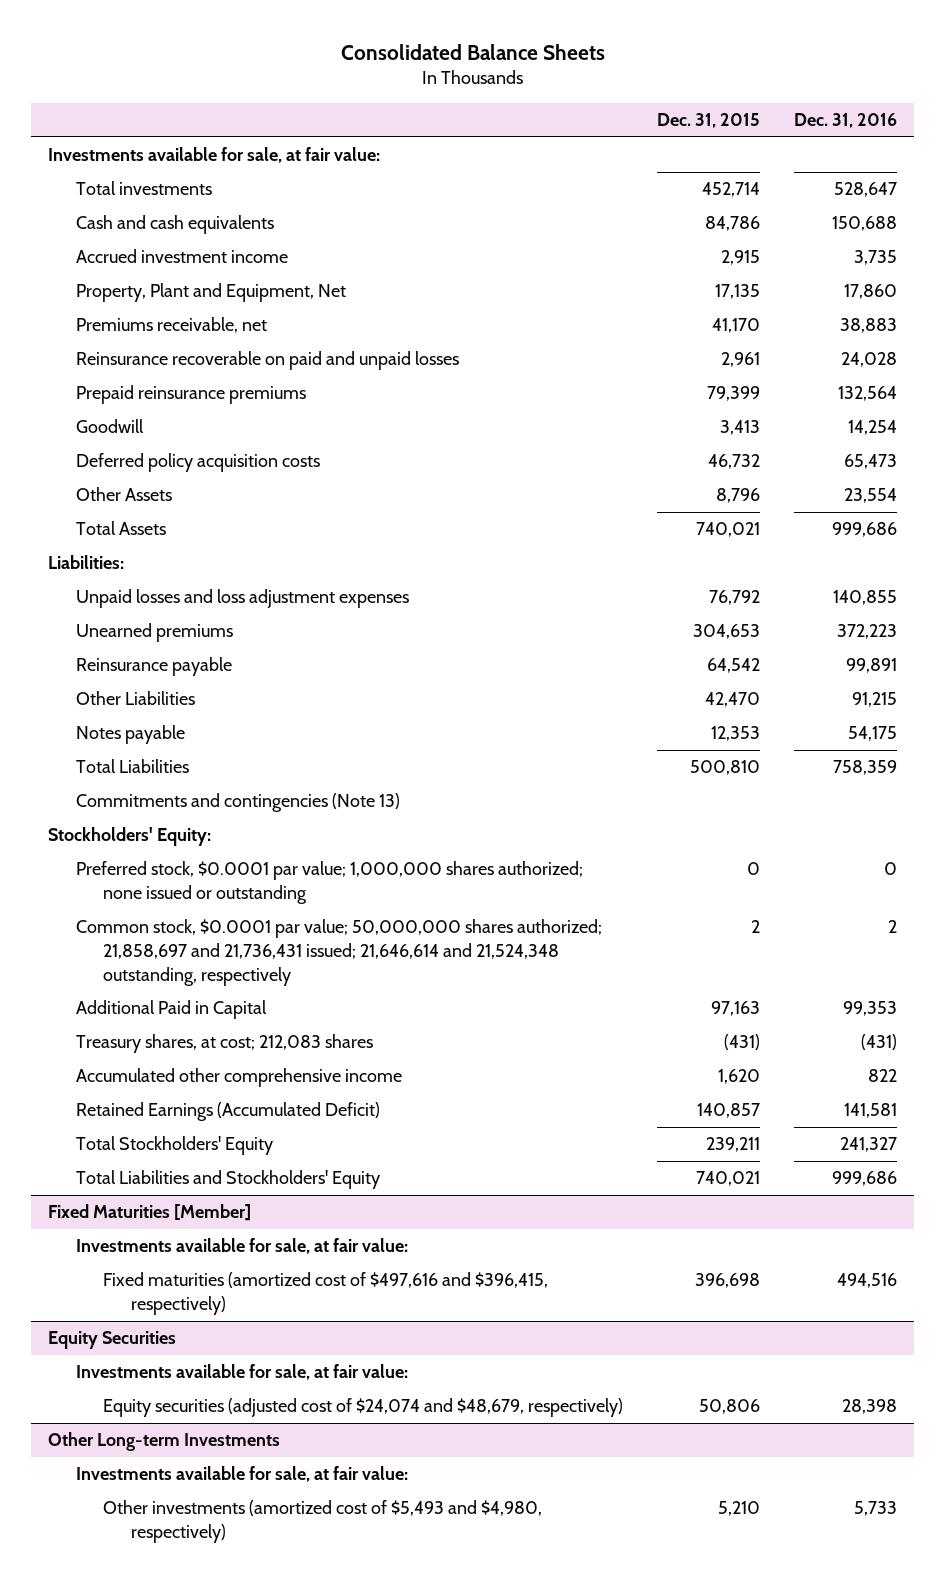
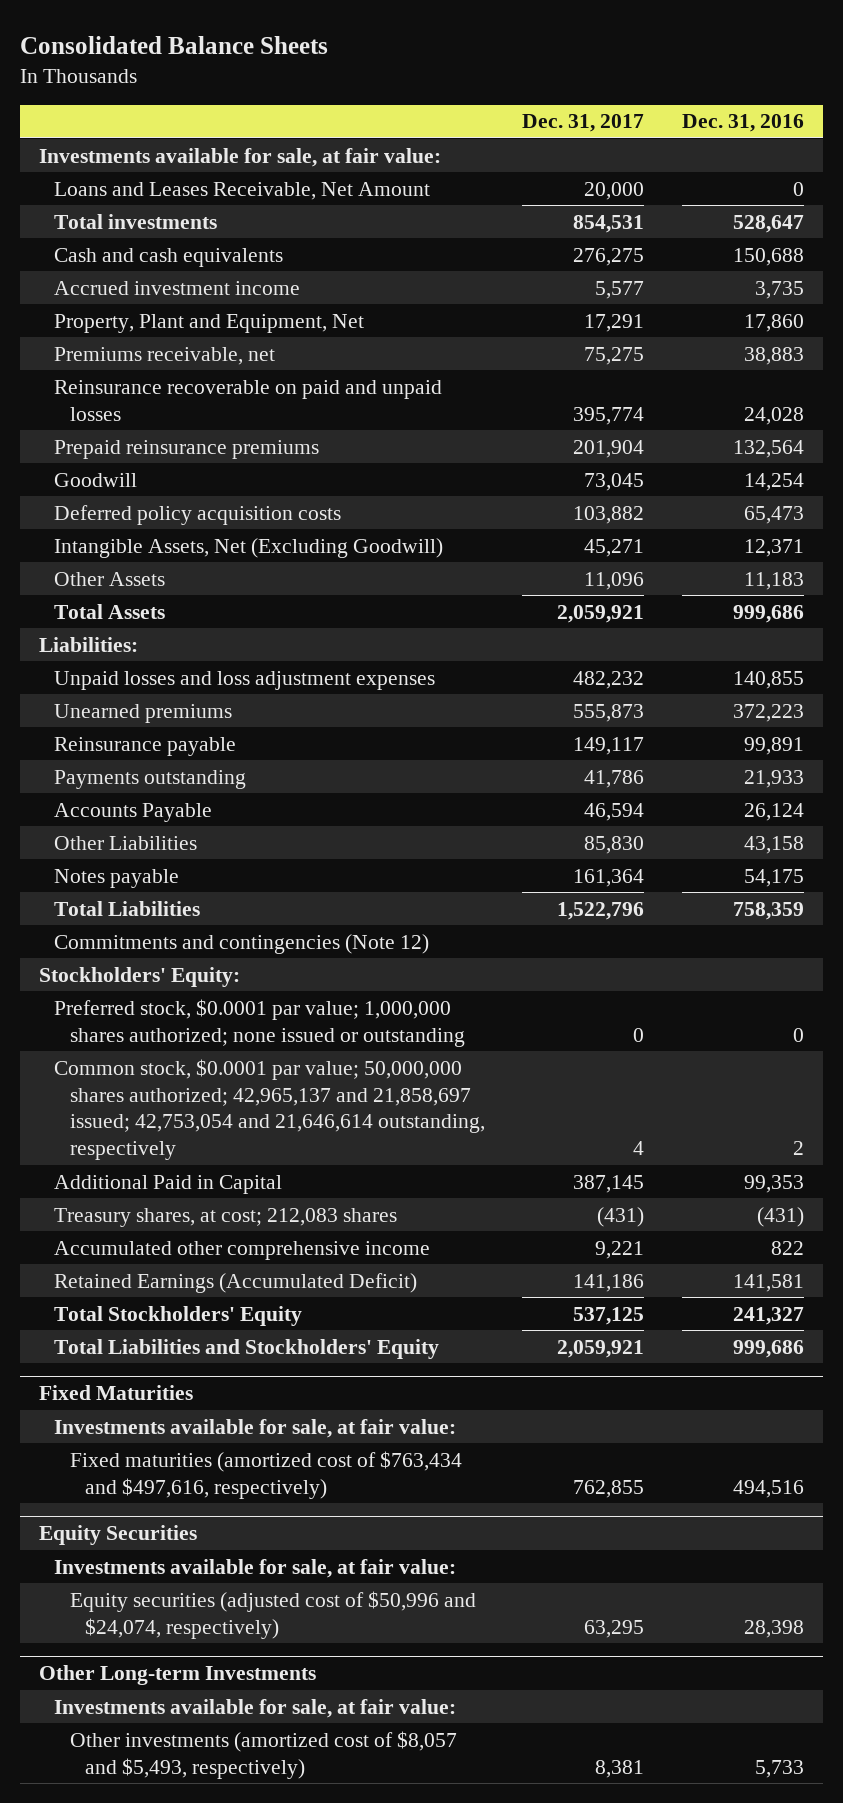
[657,113,761,129] Dec. 31, 2015 -> none
none -> [522,114,645,133] Dec. 31, 2017
none -> [54,181,431,200] Loans and Leases Receivable, Net Amount
none -> [54,537,444,558] Intangible Assets, Net (Excluding Goodwill)
[844,488,898,504] 23,554 -> [744,571,805,590] 11,183
none -> [54,769,247,789] Payments outstanding
none -> [54,802,213,822] Accounts Payable
[852,692,898,708] 91,215 -> [744,835,805,854] 43,158
[75,793,400,813] Commitments and contingencies (Note 13) -> [54,933,430,954] Commitments and contingencies (Note 12)
[75,919,602,986] Common stock, $0.0001 par value; 50,000,000 shares authorized; 21,858,697 and 21,736,431 issued; 21,646,614 and 21,524,348 outstanding, respectively -> [54,1058,485,1161] Common stock, $0.0001 par value; 50,000,000 shares authorized; 42,965,137 and 21,858,697 issued; 42,753,054 and 21,646,614 outstanding, respectively
[48,1204,252,1222] Fixed Maturities [Member] -> [39,1385,194,1401] Fixed Maturities
[103,1272,549,1316] Fixed maturities (amortized cost of $497,616 and $396,415, respectively) -> [69,1450,462,1499] Fixed maturities (amortized cost of $763,434 and $497,616, respectively)
[103,1398,624,1418] Equity securities (adjusted cost of $24,074 and $48,679, respectively) -> [69,1590,476,1639] Equity securities (adjusted cost of $50,996 and $24,074, respectively)
[103,1500,543,1544] Other investments (amortized cost of $5,493 and $4,980, respectively) -> [69,1730,457,1779] Other investments (amortized cost of $8,057 and $5,493, respectively)

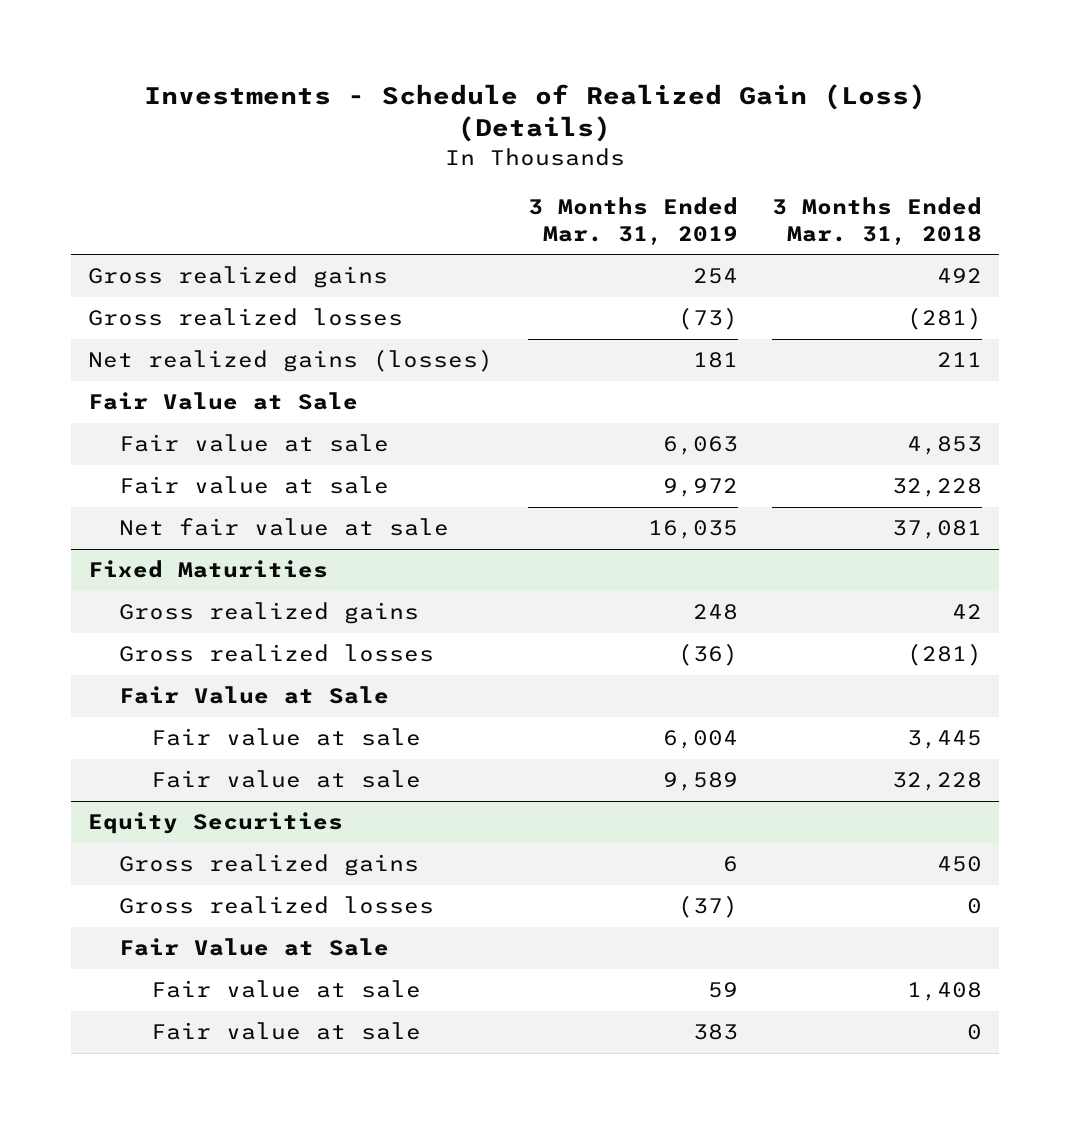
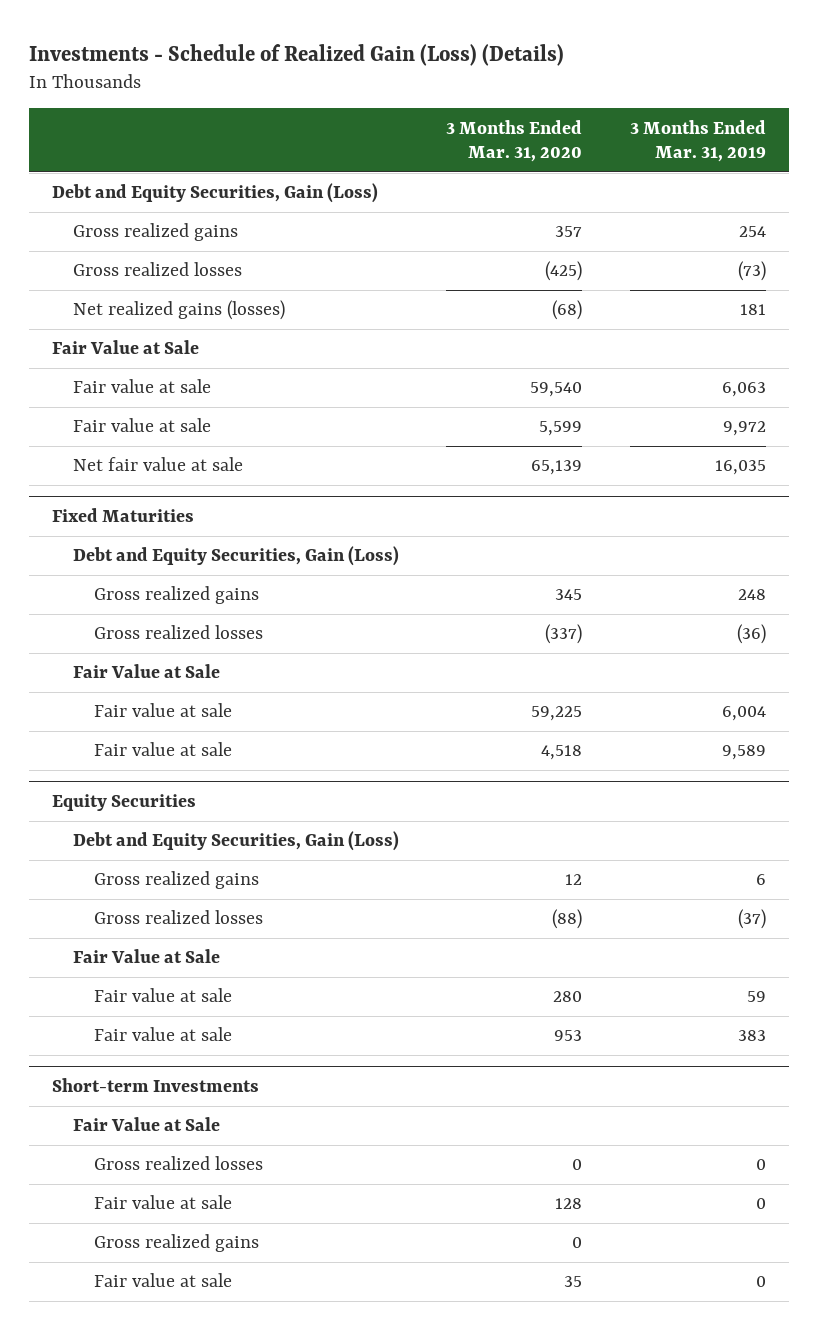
[772,196,983,245] 3 Months Ended Mar. 31, 2018 -> none
none -> [446,119,583,162] 3 Months Ended Mar. 31, 2020
none -> [52,183,379,204] Debt and Equity Securities, Gain (Loss)
none -> [73,546,400,567] Debt and Equity Securities, Gain (Loss)
none -> [73,831,400,852] Debt and Equity Securities, Gain (Loss)
none -> [52,1078,260,1093] Short-term Investments
none -> [73,1117,221,1132] Fair Value at Sale
none -> [93,1156,263,1171] Gross realized losses
none -> [93,1195,232,1210] Fair value at sale
none -> [93,1234,259,1253] Gross realized gains
none -> [93,1273,232,1288] Fair value at sale

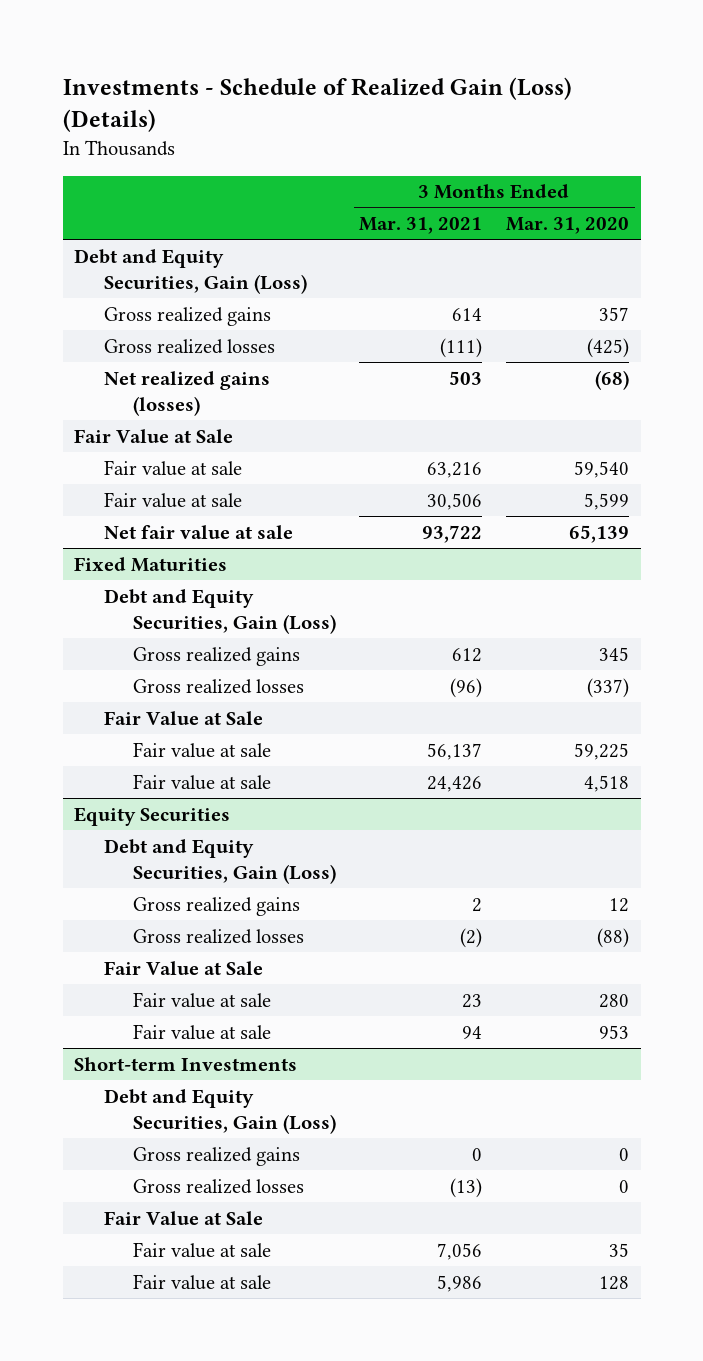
[629,119,766,162] 3 Months Ended Mar. 31, 2019 -> none
none -> [359,217,483,235] Mar. 31, 2021
none -> [103,1088,337,1134] Debt and Equity Securities, Gain (Loss)
[93,1156,263,1171] Gross realized losses -> [133,1178,305,1194] Gross realized losses
[73,1117,221,1132] Fair Value at Sale -> [103,1210,263,1225] Fair Value at Sale
[93,1195,232,1210] Fair value at sale -> [133,1273,272,1290] Fair value at sale

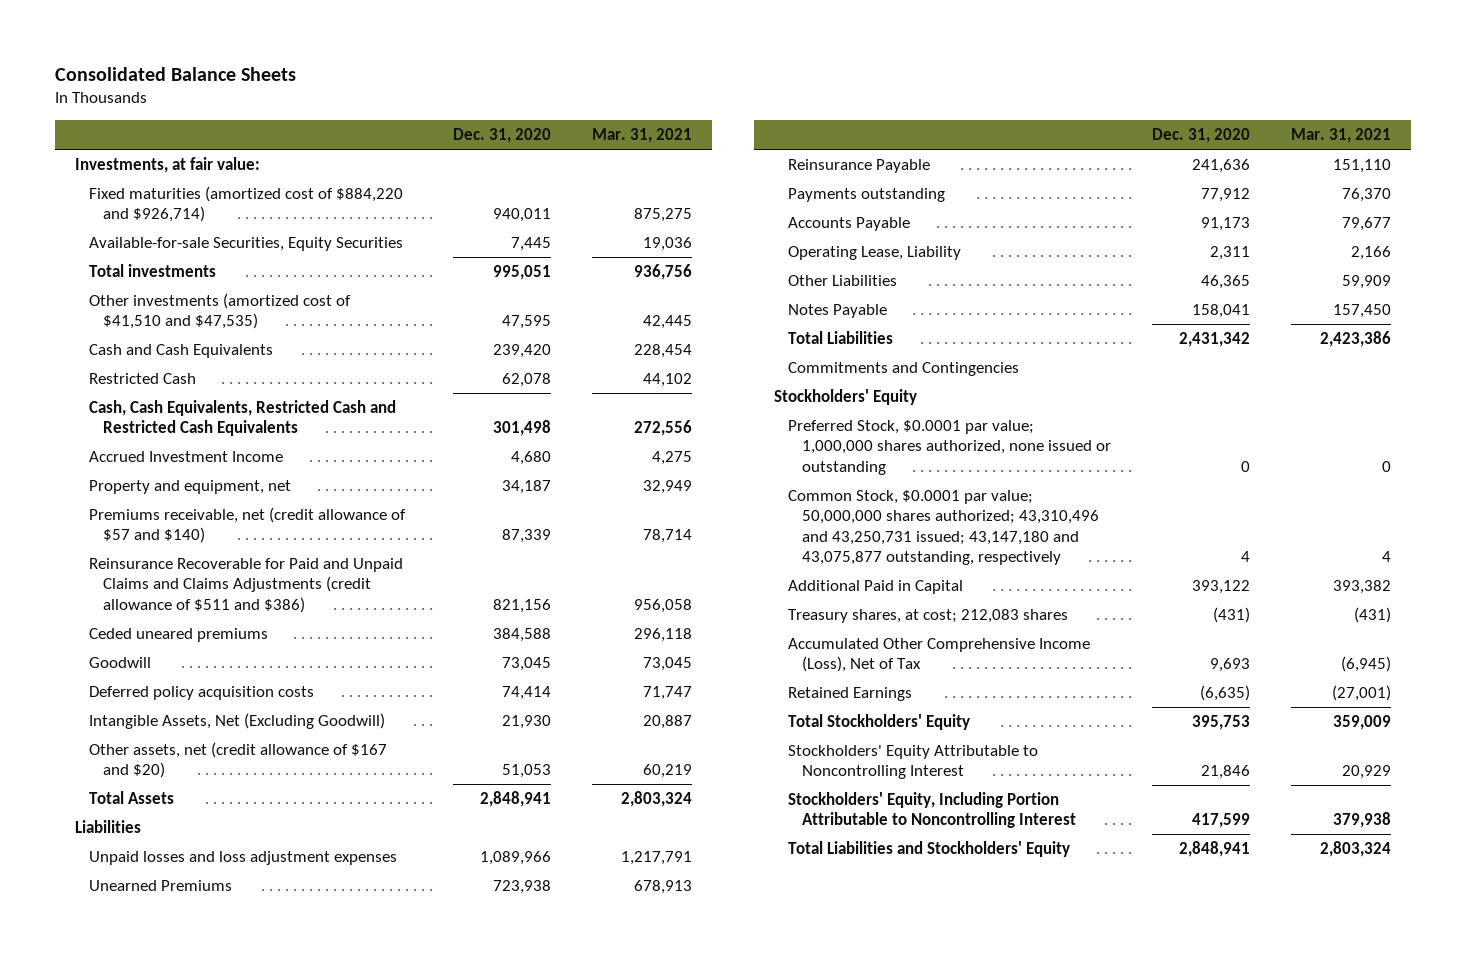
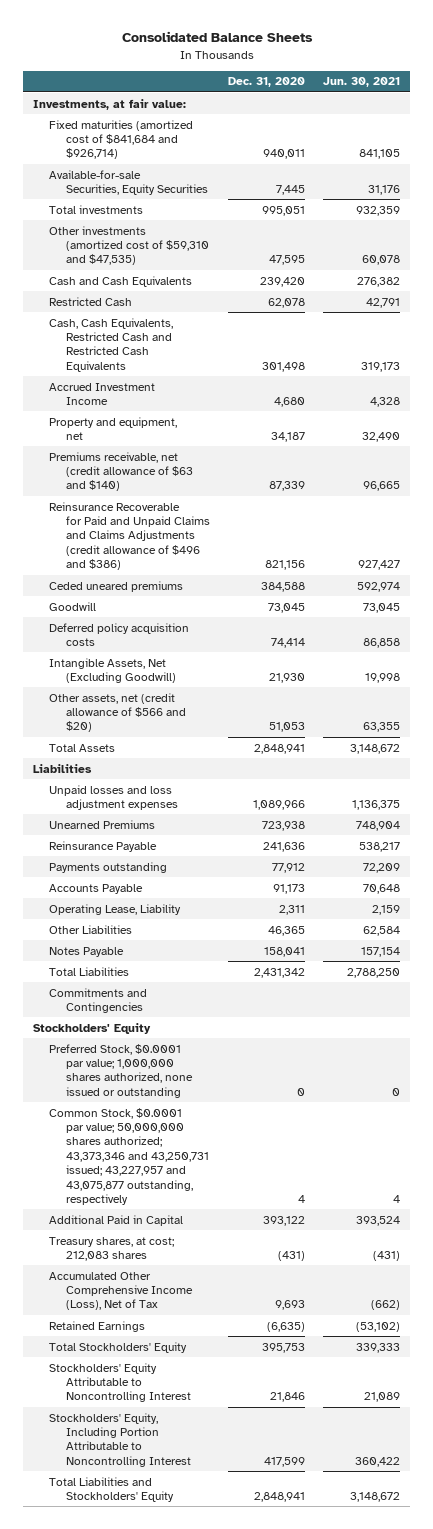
[591,128,692,144] Mar. 31, 2021 -> none
none -> [323,77,401,88] Jun. 30, 2021
[89,185,404,223] Fixed maturities (amortized cost of $884,220 and $926,714) -> [49,119,194,160] Fixed maturities (amortized cost of $841,684 and $926,714)
[89,292,352,330] Other investments (amortized cost of $41,510 and $47,535) -> [49,225,209,266] Other investments (amortized cost of $59,310 and $47,535)
[89,506,407,544] Premiums receivable, net (credit allowance of $57 and $140) -> [49,451,193,492] Premiums receivable, net (credit allowance of $63 and $140)
[89,557,404,613] Reinsurance Recoverable for Paid and Unpaid Claims and Claims Adjustments (credit allowance of $511 and $386) -> [49,501,210,571] Reinsurance Recoverable for Paid and Unpaid Claims and Claims Adjustments (credit allowance of $496 and $386)
[89,741,388,779] Other assets, net (credit allowance of $167 and $20) -> [49,692,186,733] Other assets, net (credit allowance of $566 and $20)
[788,489,1100,566] Common Stock, $0.0001 par value; 50,000,000 shares authorized; 43,310,496 and 43,250,731 issued; 43,147,180 and 43,075,877 outstanding, respectively -> [49,1107,209,1206] Common Stock, $0.0001 par value; 50,000,000 shares authorized; 43,373,346 and 43,250,731 issued; 43,227,957 and 43,075,877 outstanding, respectively

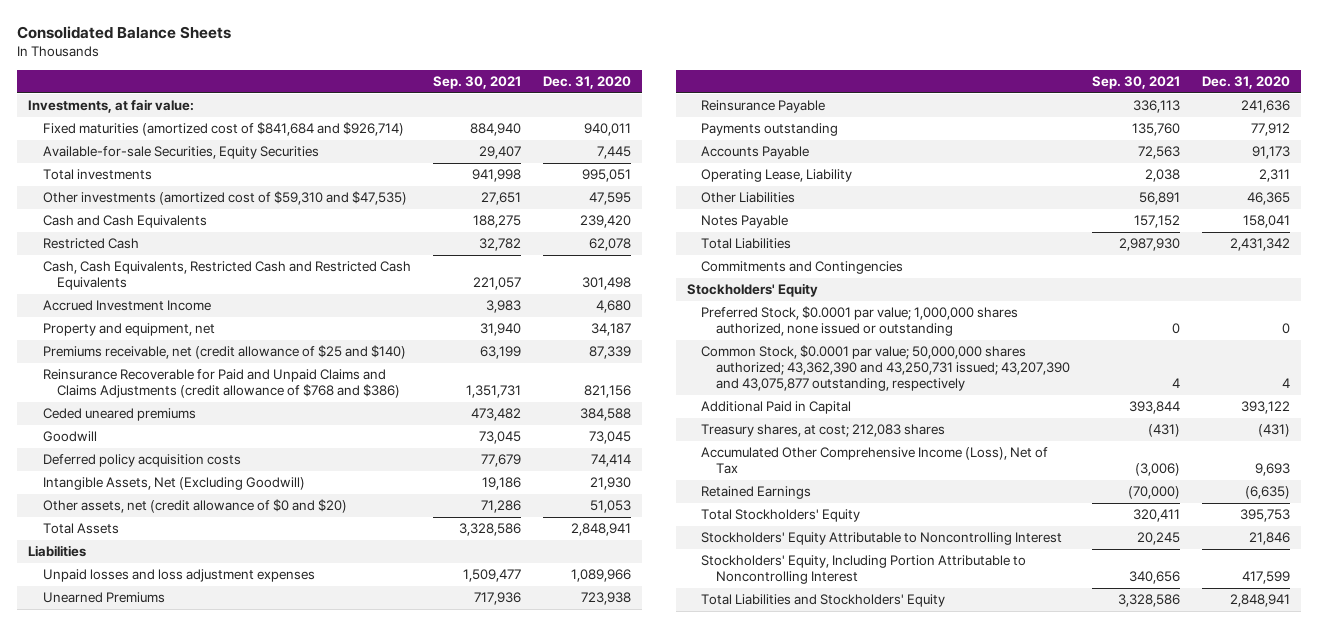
[323,77,401,88] Jun. 30, 2021 -> none
none -> [433,75,522,89] Sep. 30, 2021
[49,451,193,492] Premiums receivable, net (credit allowance of $63 and $140) -> [42,345,406,360] Premiums receivable, net (credit allowance of $25 and $140)
[49,501,210,571] Reinsurance Recoverable for Paid and Unpaid Claims and Claims Adjustments (credit allowance of $496 and $386) -> [42,369,401,399] Reinsurance Recoverable for Paid and Unpaid Claims and Claims Adjustments (credit allowance of $768 and $386)
[49,692,186,733] Other assets, net (credit allowance of $566 and $20) -> [42,499,347,514] Other assets, net (credit allowance of $0 and $20)
[49,1107,209,1206] Common Stock, $0.0001 par value; 50,000,000 shares authorized; 43,373,346 and 43,250,731 issued; 43,227,957 and 43,075,877 outstanding, respectively -> [701,345,1070,391] Common Stock, $0.0001 par value; 50,000,000 shares authorized; 43,362,390 and 43,250,731 issued; 43,207,390 and 43,075,877 outstanding, respectively

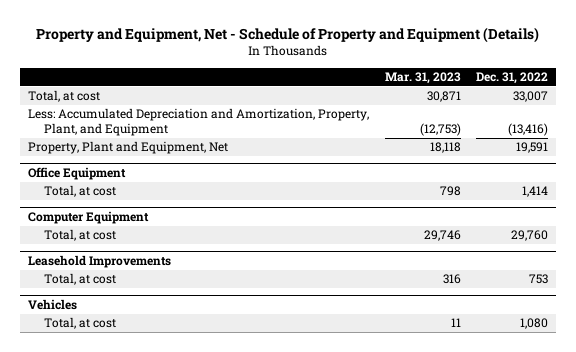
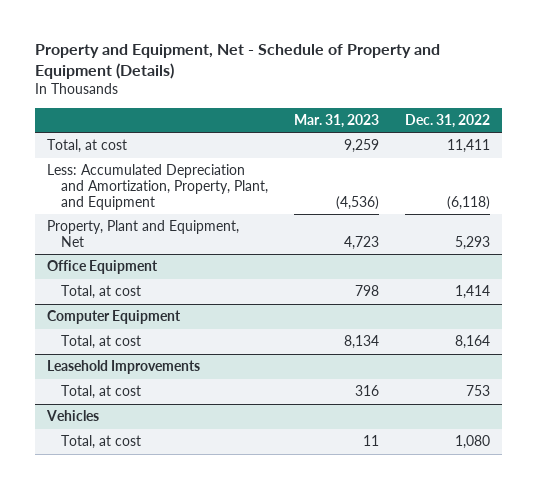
[426,91,461,103] 30,871 -> [343,139,379,154] 9,259
[513,91,549,103] 33,007 -> [446,139,490,154] 11,411
[419,123,461,137] (12,753) -> [335,195,379,210] (4,536)
[508,123,549,137] (13,416) -> [446,195,490,210] (6,118)
[429,142,461,154] 18,118 -> [343,235,379,250] 4,723
[516,142,549,154] 19,591 -> [454,235,490,250] 5,293
[423,230,461,242] 29,746 -> [343,335,379,350] 8,134
[511,230,549,242] 29,760 -> [454,335,490,350] 8,164

